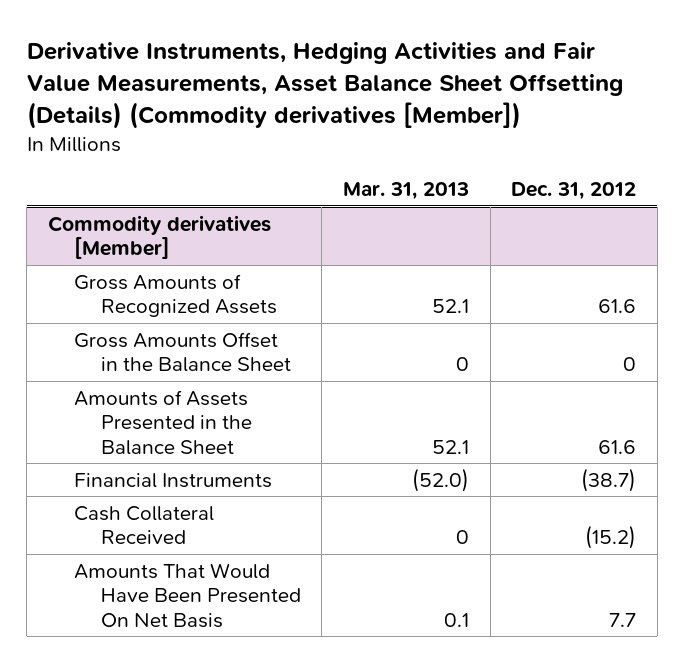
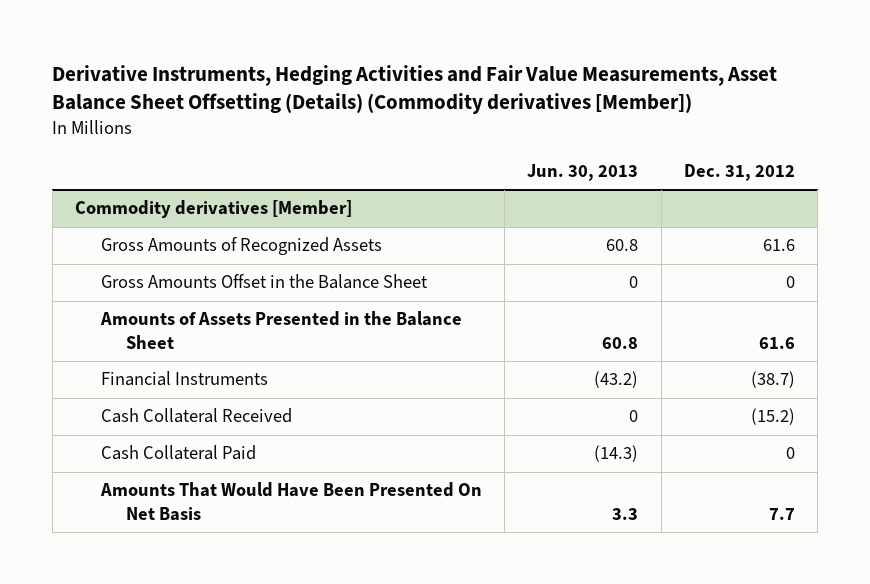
[343,181,470,200] Mar. 31, 2013 -> none
none -> [527,163,639,181] Jun. 30, 2013
none -> [100,445,256,461] Cash Collateral Paid

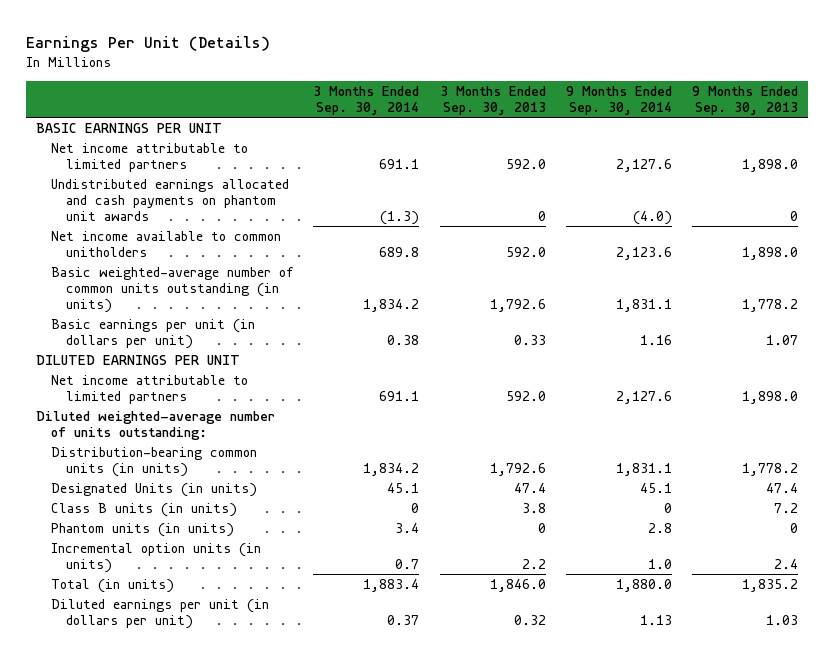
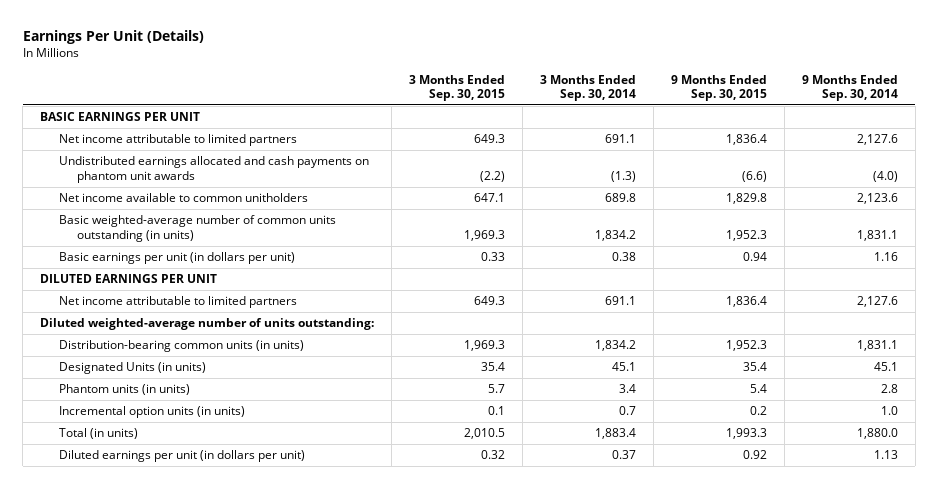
[439,85,546,116] 3 Months Ended Sep. 30, 2013 -> none
[691,85,798,116] 9 Months Ended Sep. 30, 2013 -> none
none -> [409,74,506,101] 3 Months Ended Sep. 30, 2015
none -> [671,74,768,101] 9 Months Ended Sep. 30, 2015
[51,502,238,517] Class B units (in units) -> none

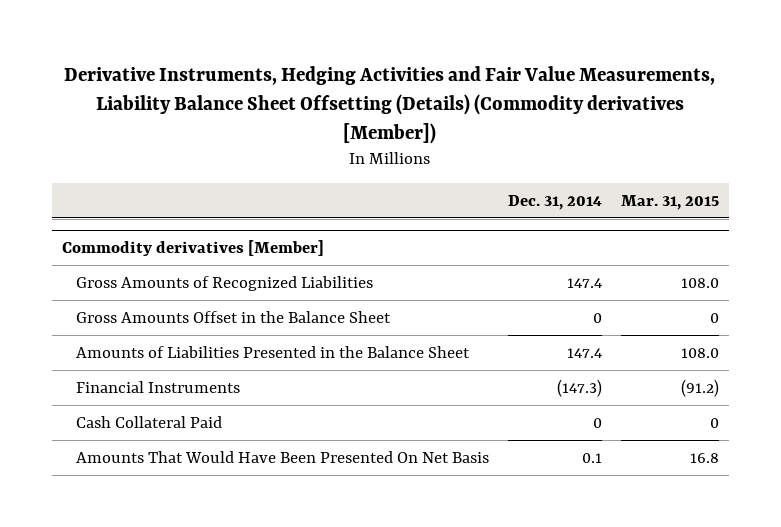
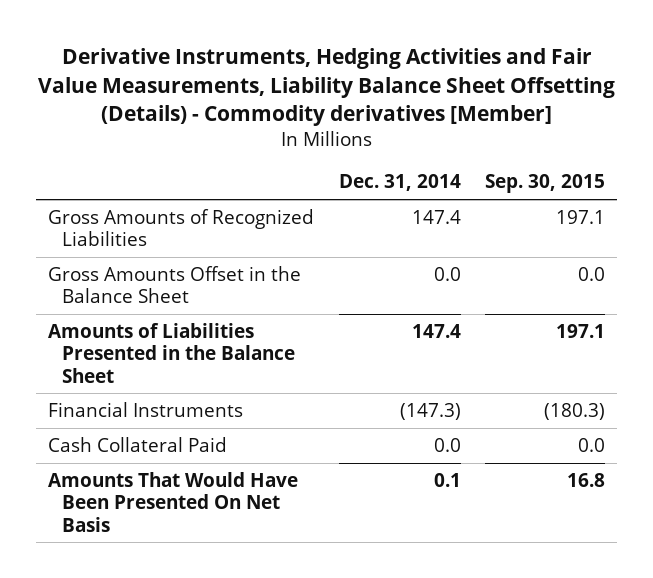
[64,66,716,145] Derivative Instruments, Hedging Activities and Fair Value Measurements, Liability Balance Sheet Offsetting (Details) (Commodity derivatives [Member]) -> [37,48,615,127] Derivative Instruments, Hedging Activities and Fair Value Measurements, Liability Balance Sheet Offsetting (Details) - Commodity derivatives [Member]
[621,194,720,210] Mar. 31, 2015 -> none
none -> [485,174,606,194] Sep. 30, 2015
[61,239,324,256] Commodity derivatives [Member] -> none
[592,312,602,323] 0 -> [433,266,461,281] 0.0
[592,417,602,428] 0 -> [433,437,461,452] 0.0

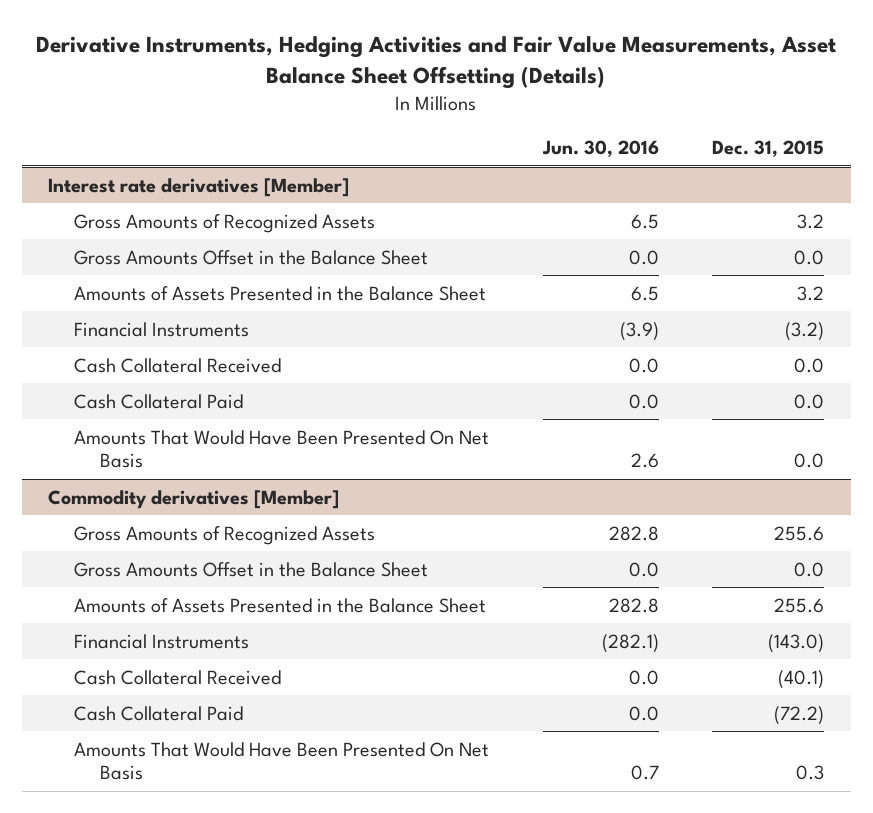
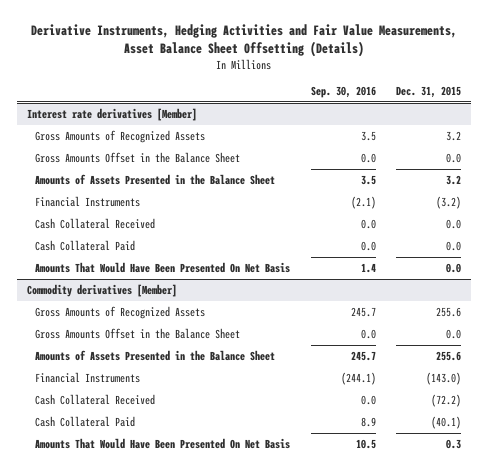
[541,140,659,158] Jun. 30, 2016 -> none
none -> [310,86,376,99] Sep. 30, 2016
[778,669,825,689] (40.1) -> [430,393,461,407] (72.2)
[774,705,825,725] (72.2) -> [430,415,461,429] (40.1)

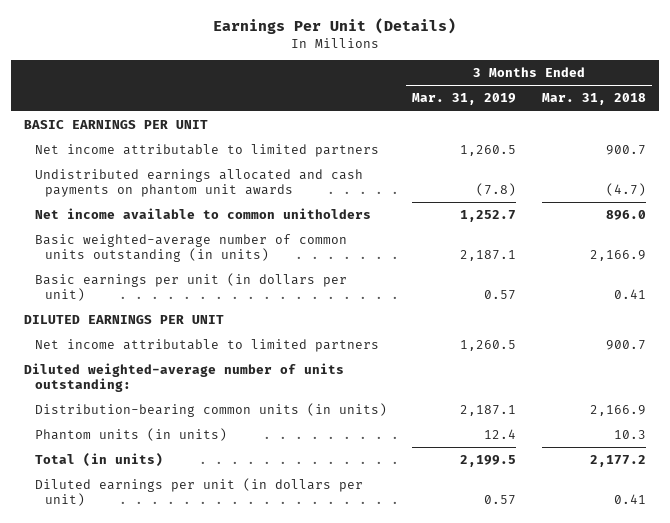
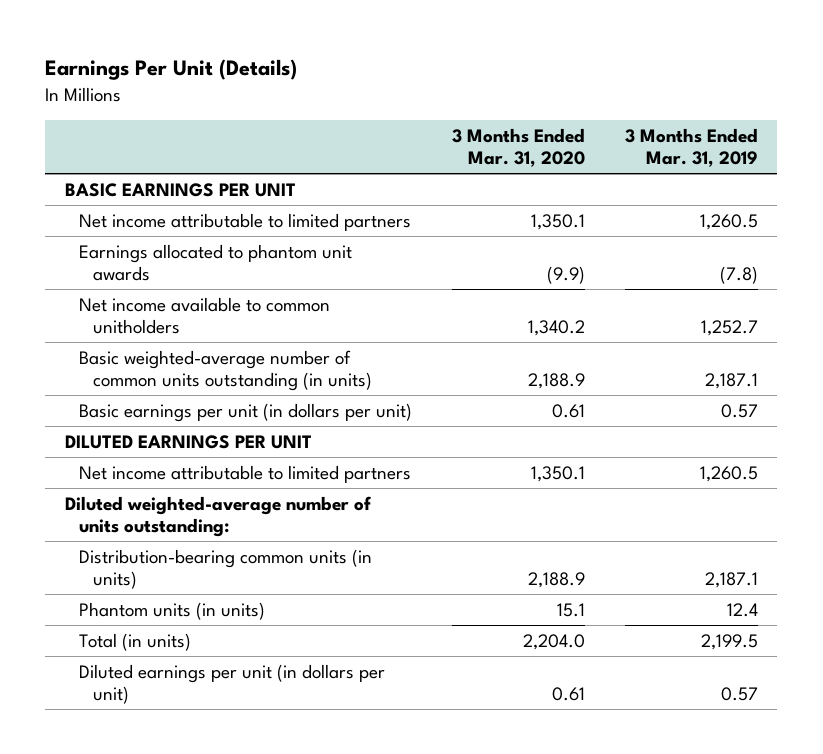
[541,93,646,106] Mar. 31, 2018 -> none
none -> [451,127,585,168] 3 Months Ended Mar. 31, 2020
[34,169,363,198] Undistributed earnings allocated and cash payments on phantom unit awards -> [79,243,353,282] Earnings allocated to phantom unit awards

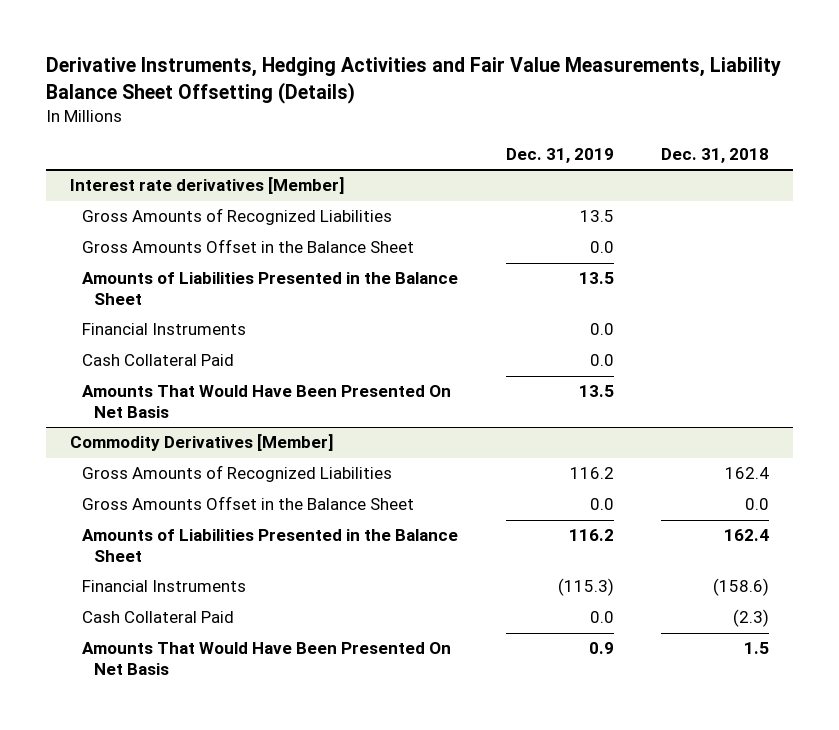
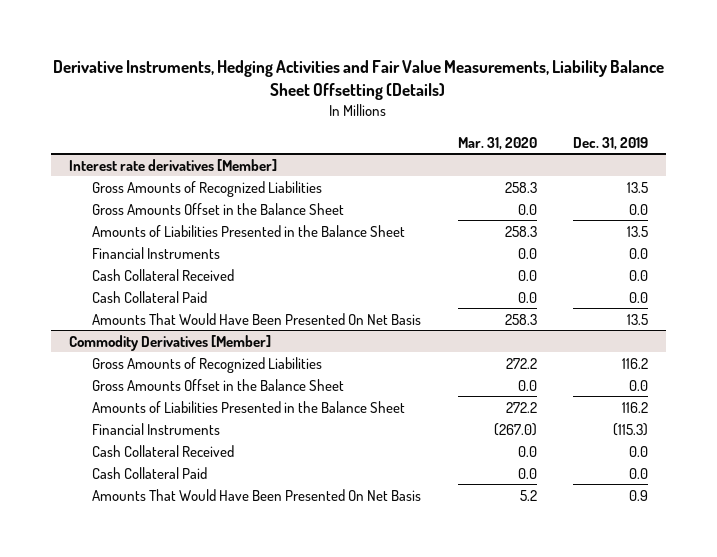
[661,148,770,164] Dec. 31, 2018 -> none
none -> [457,136,537,150] Mar. 31, 2020
none -> [92,268,235,281] Cash Collateral Received
none -> [92,444,235,457] Cash Collateral Received

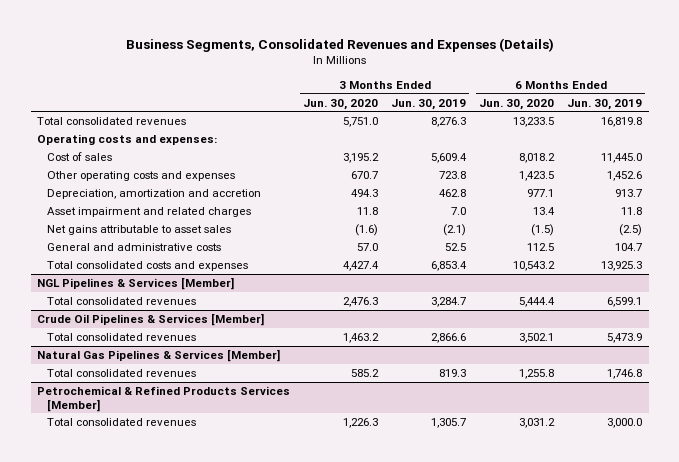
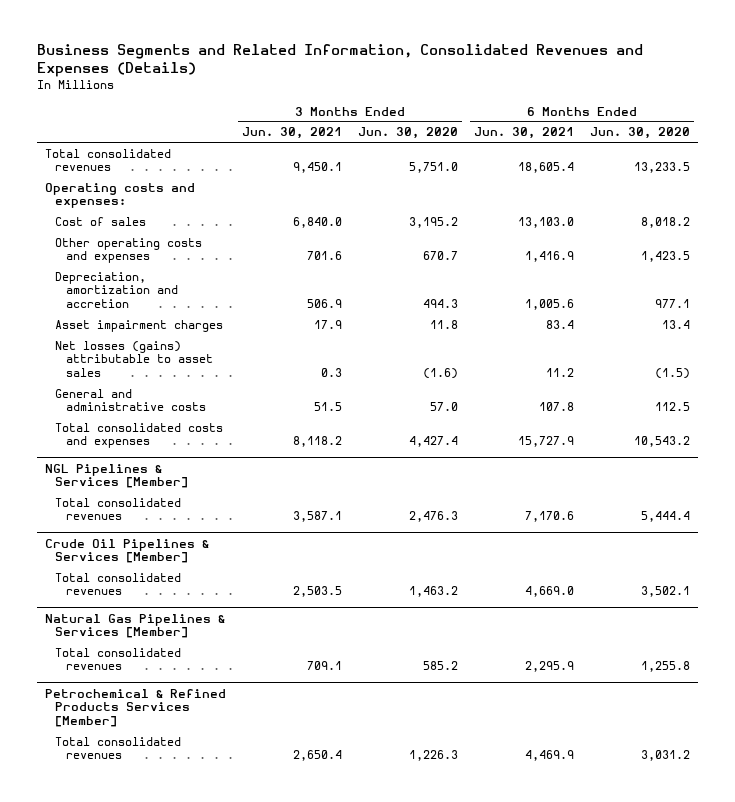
[125,37,554,52] Business Segments, Consolidated Revenues and Expenses (Details) -> [37,44,644,78] Business Segments and Related Information, Consolidated Revenues and Expenses (Details)
[391,98,467,110] Jun. 30, 2019 -> none
[567,98,643,110] Jun. 30, 2019 -> none
none -> [241,127,342,140] Jun. 30, 2021
none -> [473,127,574,140] Jun. 30, 2021
[47,207,252,218] Asset impairment and related charges -> [55,319,224,332] Asset impairment charges
[47,225,232,236] Net gains attributable to asset sales -> [55,340,213,377] Net losses (gains) attributable to asset sales

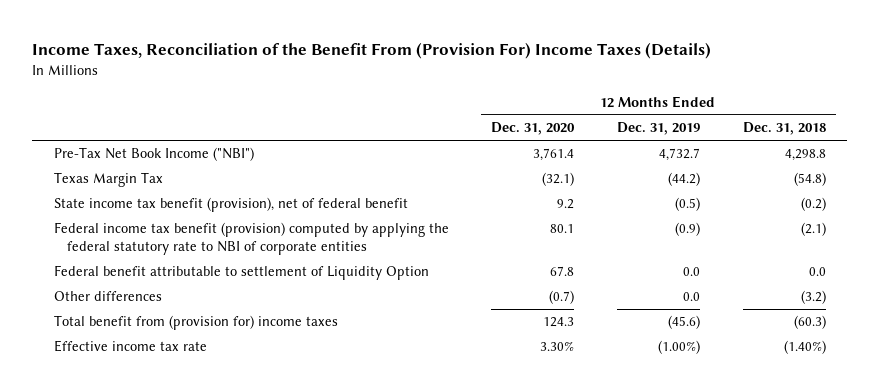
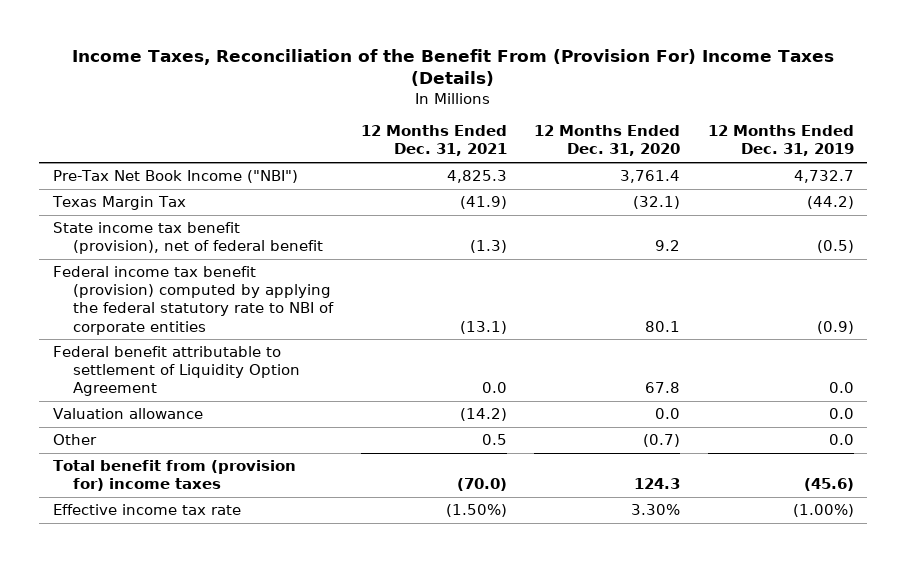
[742,122,826,136] Dec. 31, 2018 -> none
none -> [360,125,507,157] 12 Months Ended Dec. 31, 2021
[53,265,429,281] Federal benefit attributable to settlement of Liquidity Option -> [53,346,301,397] Federal benefit attributable to settlement of Liquidity Option Agreement
none -> [53,408,204,420] Valuation allowance
[53,291,162,302] Other differences -> [53,434,98,446] Other

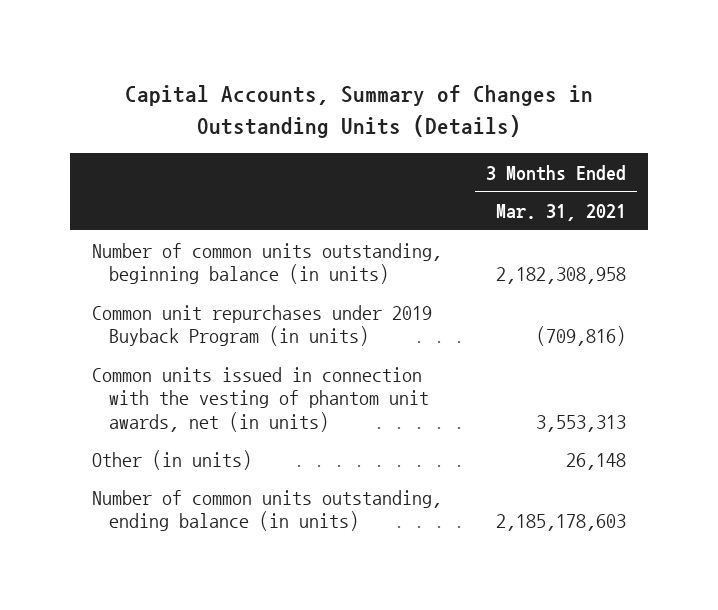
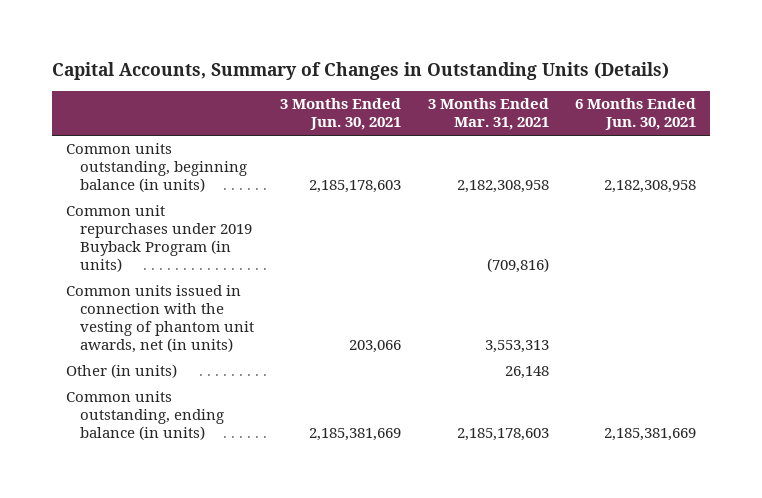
none -> [280,98,402,131] 3 Months Ended Jun. 30, 2021
none -> [575,98,697,131] 6 Months Ended Jun. 30, 2021
[92,242,443,285] Number of common units outstanding, beginning balance (in units) -> [65,143,247,193] Common units outstanding, beginning balance (in units)
[92,489,443,532] Number of common units outstanding, ending balance (in units) -> [65,391,224,441] Common units outstanding, ending balance (in units)

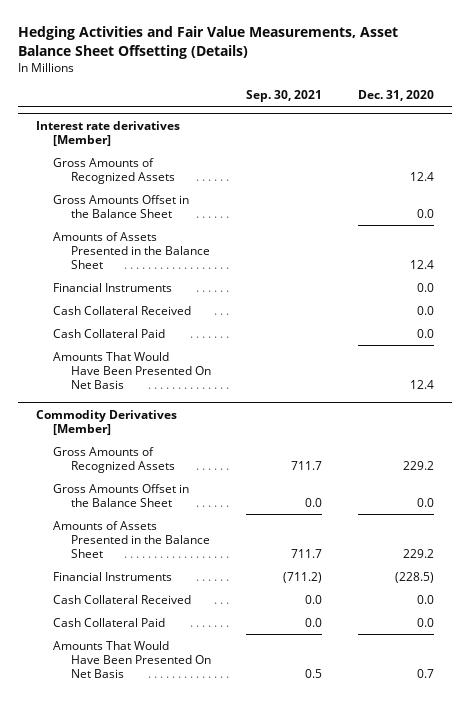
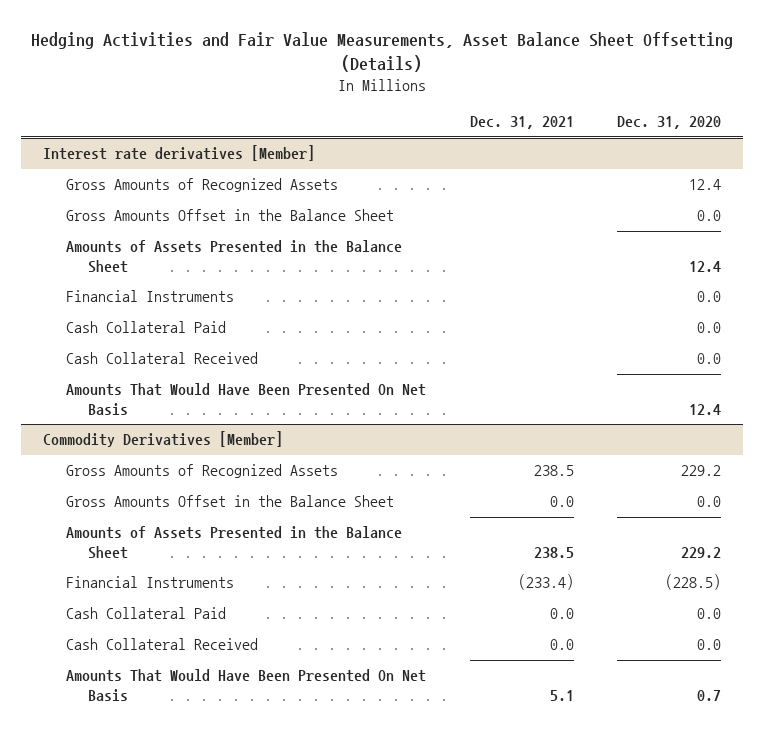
[246,90,323,103] Sep. 30, 2021 -> none
none -> [469,116,574,130] Dec. 31, 2021
[53,305,192,315] Cash Collateral Received -> [65,352,258,365] Cash Collateral Received
[53,594,192,604] Cash Collateral Received -> [65,638,258,651] Cash Collateral Received

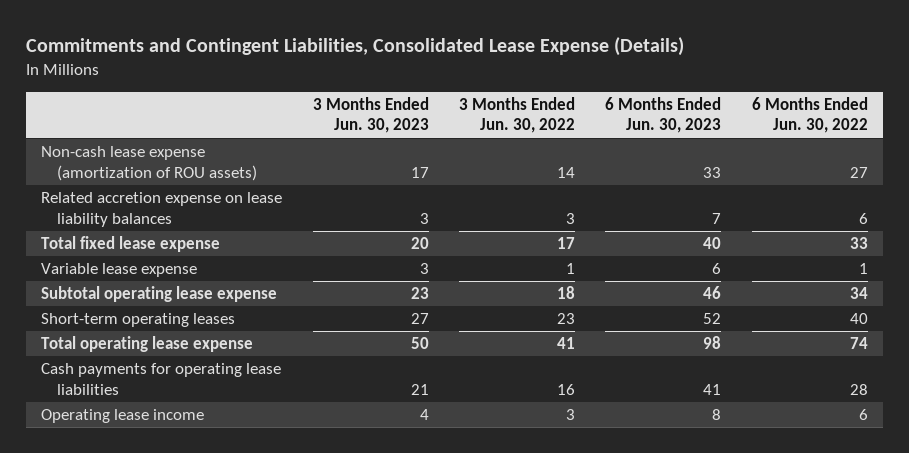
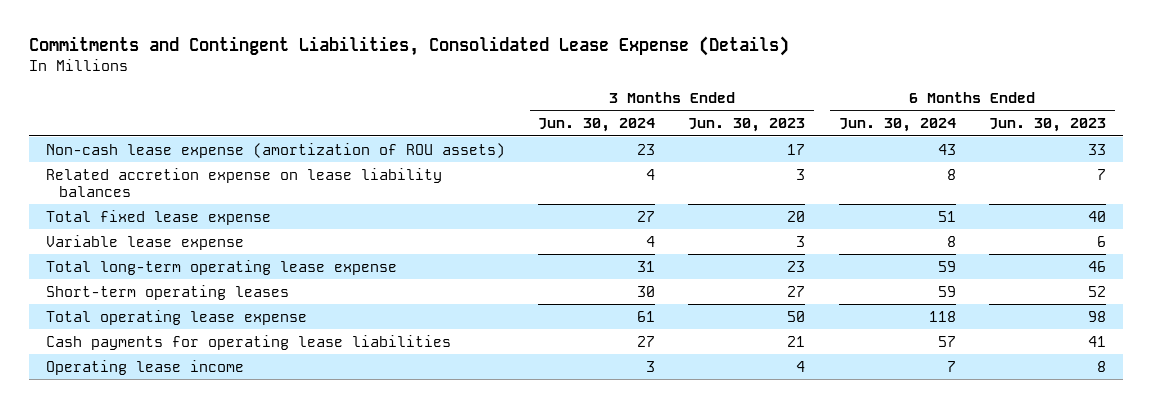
[459,96,576,134] 3 Months Ended Jun. 30, 2022 -> none
[751,96,868,134] 6 Months Ended Jun. 30, 2022 -> none
none -> [537,118,655,133] Jun. 30, 2024
none -> [838,118,956,133] Jun. 30, 2024
[41,286,278,303] Subtotal operating lease expense -> [45,259,397,275] Total long-term operating lease expense

